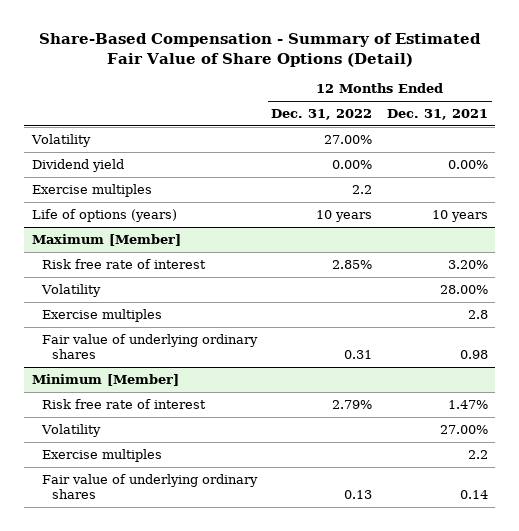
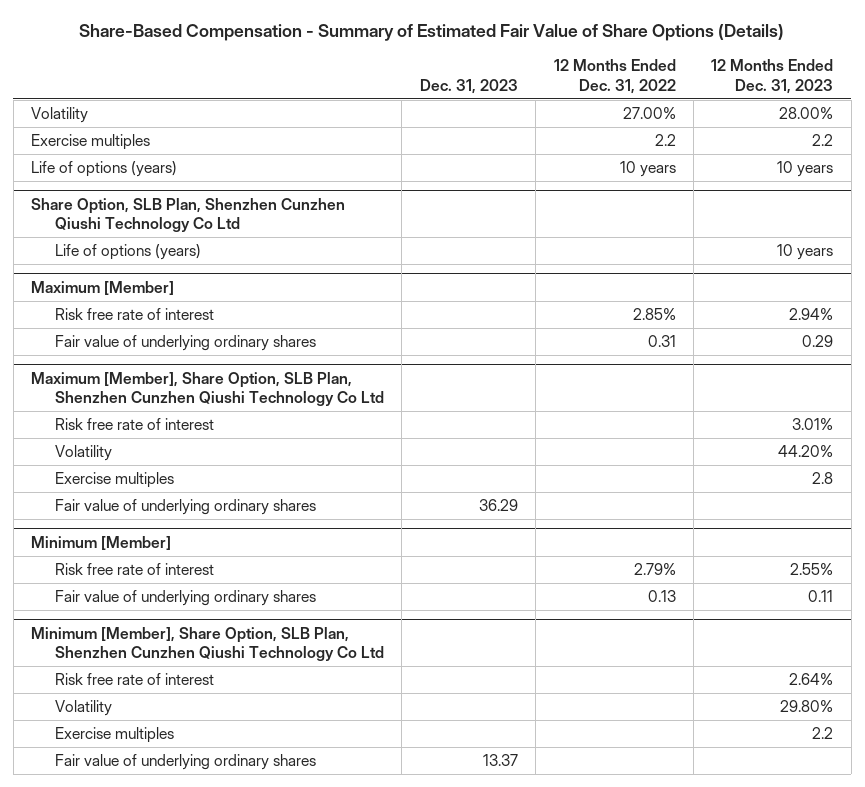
[38,32,481,67] Share-Based Compensation - Summary of Estimated Fair Value of Share Options (Detail) -> [79,24,785,42] Share-Based Compensation - Summary of Estimated Fair Value of Share Options (Details)
[386,109,488,121] Dec. 31, 2021 -> none
none -> [419,78,518,94] Dec. 31, 2023
none -> [711,59,834,94] 12 Months Ended Dec. 31, 2023
[31,158,124,172] Dividend yield -> none
none -> [31,197,346,232] Share Option, SLB Plan, Shenzhen Cunzhen Qiushi Technology Co Ltd
none -> [54,244,201,261] Life of options (years)
[40,283,101,297] Volatility -> none
[41,308,162,322] Exercise multiples -> none
none -> [31,371,384,406] Maximum [Member], Share Option, SLB Plan, Shenzhen Cunzhen Qiushi Technology Co Ltd
none -> [54,418,214,431] Risk free rate of interest
none -> [54,445,112,462] Volatility
none -> [54,472,174,489] Exercise multiples
none -> [54,499,316,516] Fair value of underlying ordinary shares
[40,423,101,437] Volatility -> none
[41,448,162,462] Exercise multiples -> none
none -> [31,626,384,661] Minimum [Member], Share Option, SLB Plan, Shenzhen Cunzhen Qiushi Technology Co Ltd
none -> [54,673,214,686] Risk free rate of interest
none -> [54,700,112,717] Volatility
none -> [54,727,174,744] Exercise multiples
none -> [54,754,316,771] Fair value of underlying ordinary shares

